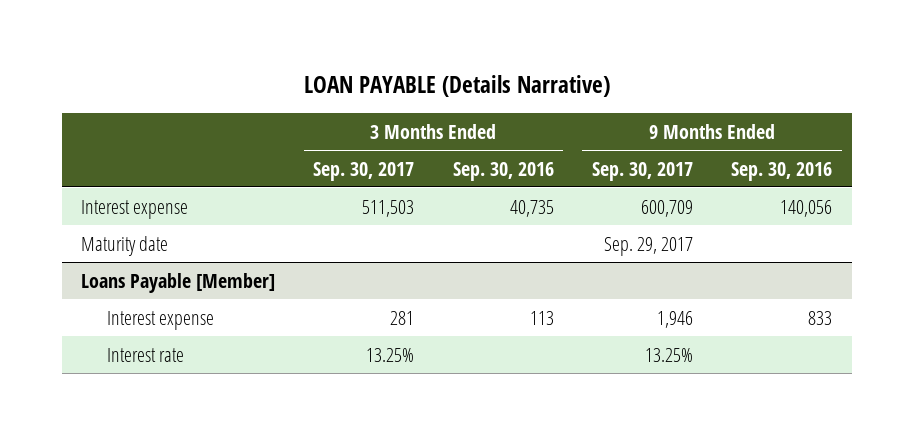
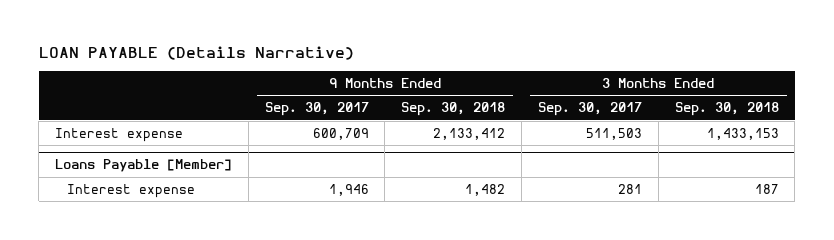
[452,161,554,181] Sep. 30, 2016 -> none
[731,161,833,181] Sep. 30, 2016 -> none
none -> [401,102,506,117] Sep. 30, 2018
none -> [674,102,779,117] Sep. 30, 2018
[80,235,168,256] Maturity date -> none
[106,347,184,362] Interest rate -> none

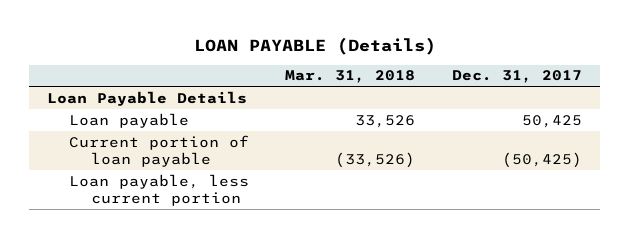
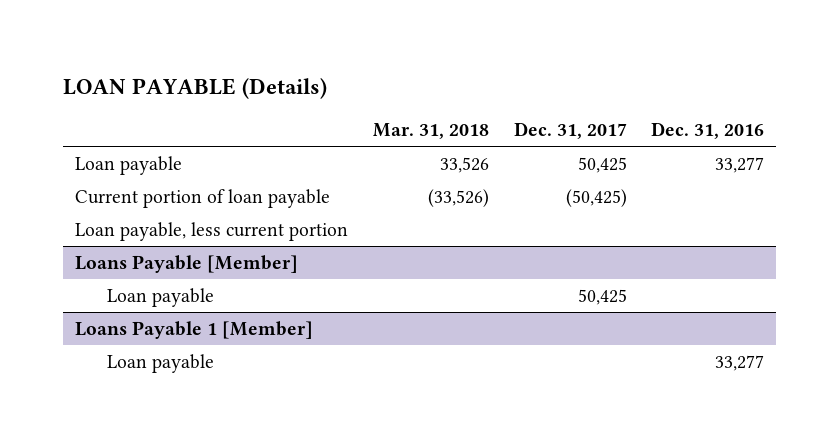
none -> [651,122,765,140] Dec. 31, 2016
[47,90,248,106] Loan Payable Details -> none
none -> [75,254,299,273] Loans Payable [Member]
none -> [106,287,214,307] Loan payable
none -> [75,320,314,339] Loans Payable 1 [Member]
none -> [106,353,214,373] Loan payable

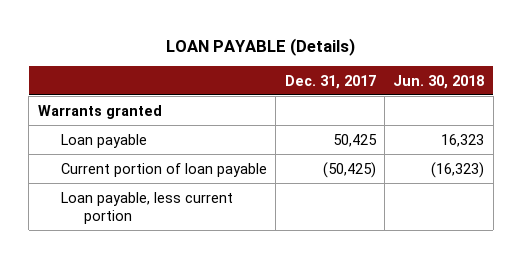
[372,123,489,140] Mar. 31, 2018 -> none
[651,122,765,140] Dec. 31, 2016 -> none
none -> [393,74,485,89] Jun. 30, 2018
none -> [37,104,162,119] Warrants granted
[75,254,299,273] Loans Payable [Member] -> none
[106,287,214,307] Loan payable -> none
[75,320,314,339] Loans Payable 1 [Member] -> none
[106,353,214,373] Loan payable -> none

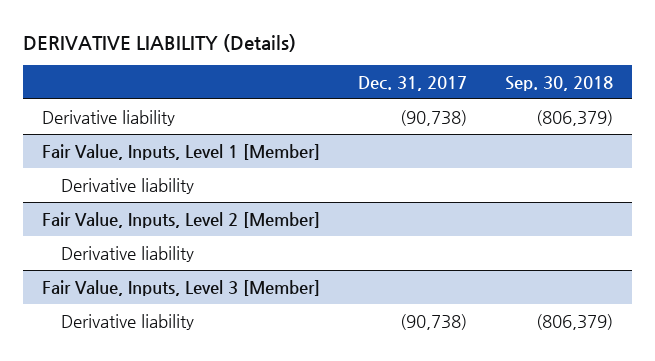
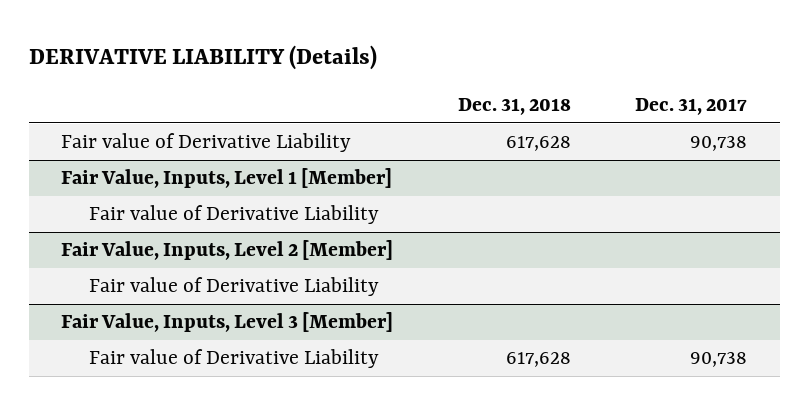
[504,75,613,91] Sep. 30, 2018 -> none
none -> [457,98,571,116] Dec. 31, 2018
[42,109,176,126] Derivative liability -> [61,133,352,153] Fair value of Derivative Liability
[399,109,467,126] (90,738) -> [690,136,748,152] 90,738
[60,177,194,194] Derivative liability -> [89,205,380,225] Fair value of Derivative Liability
[60,245,194,262] Derivative liability -> [89,277,380,297] Fair value of Derivative Liability
[60,313,194,330] Derivative liability -> [89,349,380,369] Fair value of Derivative Liability
[399,313,467,330] (90,738) -> [690,352,748,368] 90,738

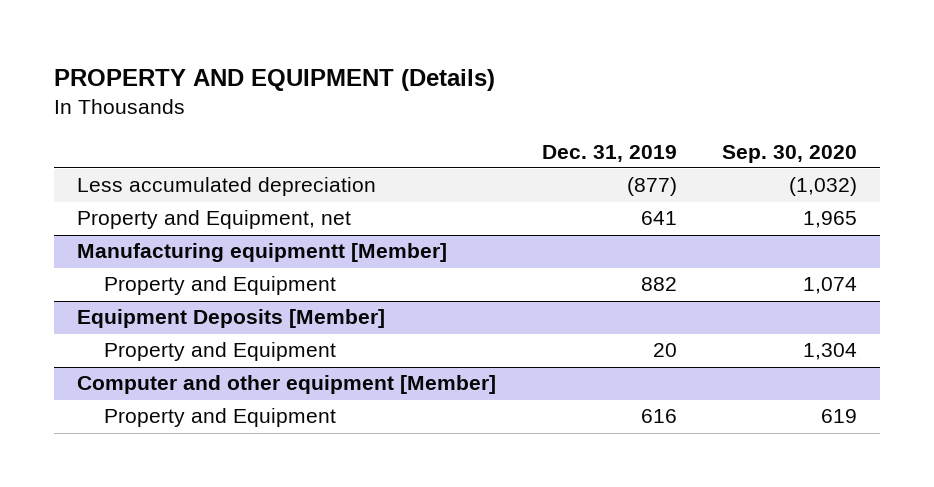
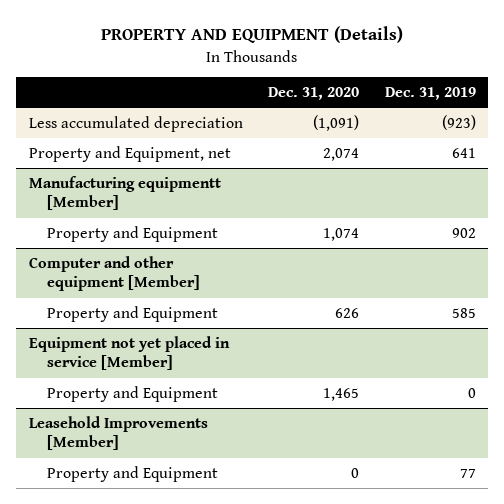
[722,144,858,163] Sep. 30, 2020 -> none
none -> [268,87,360,101] Dec. 31, 2020
[626,177,677,197] (877) -> [441,115,476,131] (923)
[77,309,386,329] Equipment Deposits [Member] -> none
[103,342,336,362] Property and Equipment -> none
[640,277,677,292] 882 -> [451,228,476,239] 902
[640,409,677,424] 616 -> [451,308,476,319] 585
none -> [28,336,230,371] Equipment not yet placed in service [Member]
none -> [47,386,219,403] Property and Equipment
none -> [28,416,208,451] Leasehold Improvements [Member]
none -> [47,466,219,483] Property and Equipment

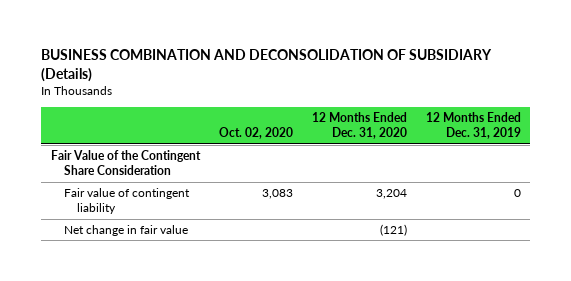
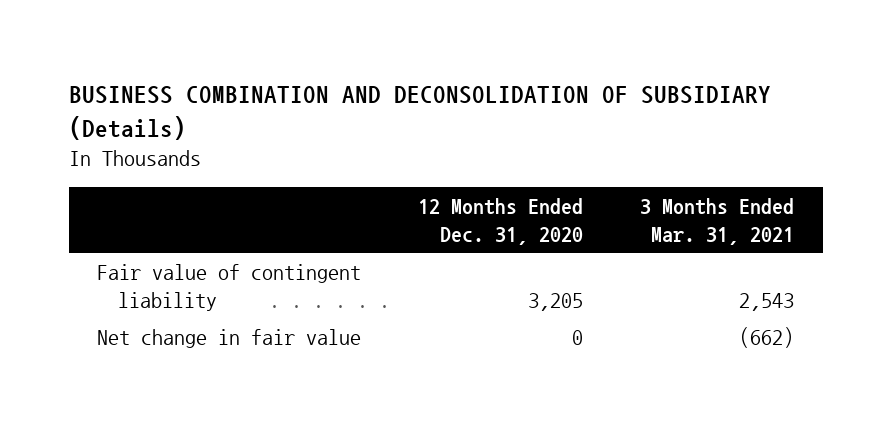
[218,127,293,140] Oct. 02, 2020 -> none
[425,111,521,140] 12 Months Ended Dec. 31, 2019 -> none
none -> [640,197,795,245] 3 Months Ended Mar. 31, 2021
[50,149,201,176] Fair Value of the Contingent Share Consideration -> none
[375,188,407,199] 3,204 -> [528,292,584,311] 3,205
[379,223,407,236] (121) -> [572,329,584,345] 0

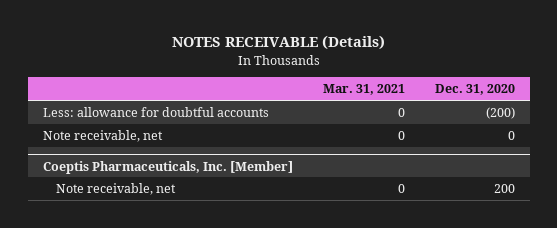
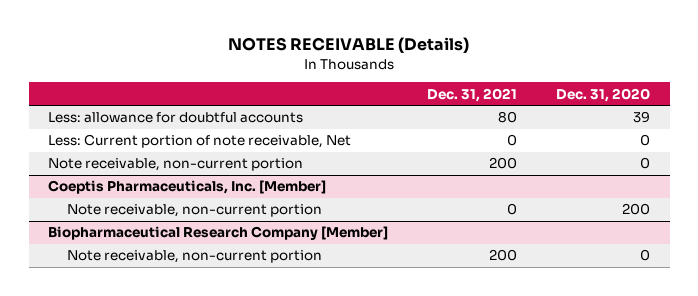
[322,84,405,96] Mar. 31, 2021 -> none
none -> [427,87,518,102] Dec. 31, 2021
[485,106,515,119] (200) -> [633,111,651,124] 39
none -> [48,134,352,149] Less: Current portion of note receivable, Net
[42,129,163,142] Note receivable, net -> [48,158,304,172] Note receivable, non-current portion
[55,182,176,195] Note receivable, net -> [66,204,322,218] Note receivable, non-current portion
none -> [48,226,389,241] Biopharmaceutical Research Company [Member]
none -> [66,250,322,264] Note receivable, non-current portion

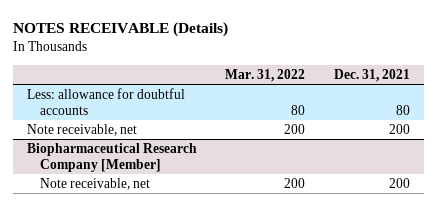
[556,87,651,102] Dec. 31, 2020 -> none
none -> [225,68,306,82] Mar. 31, 2022
[48,134,352,149] Less: Current portion of note receivable, Net -> none
[48,180,327,195] Coeptis Pharmaceuticals, Inc. [Member] -> none
[66,204,322,218] Note receivable, non-current portion -> none
[48,158,304,172] Note receivable, non-current portion -> [26,123,137,136] Note receivable, net
[66,250,322,264] Note receivable, non-current portion -> [39,177,150,190] Note receivable, net

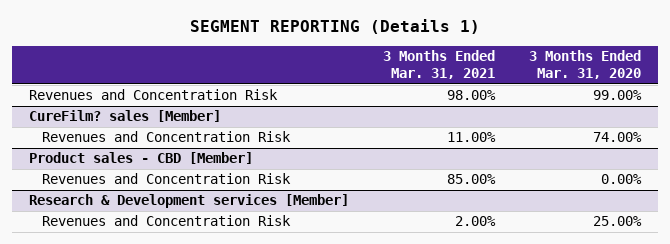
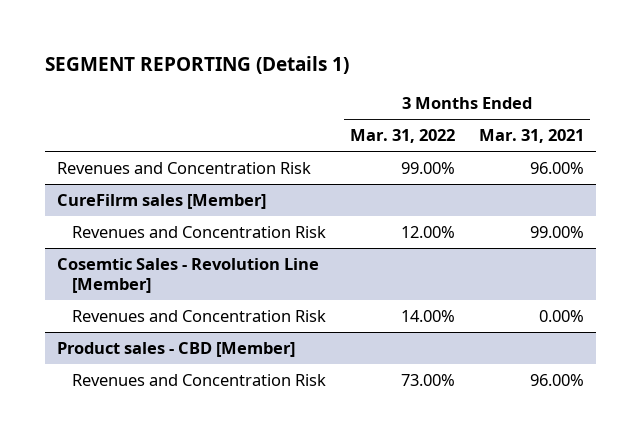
[529,50,642,80] 3 Months Ended Mar. 31, 2020 -> none
none -> [350,129,456,144] Mar. 31, 2022
[446,90,496,101] 98.00% -> [530,161,585,174] 96.00%
[28,110,221,123] CureFilm? sales [Member] -> [57,193,267,209] CureFilrm sales [Member]
[446,132,496,143] 11.00% -> [530,225,585,238] 99.00%
none -> [57,257,320,294] Cosemtic Sales - Revolution Line [Member]
none -> [72,309,327,322] Revenues and Concentration Risk
[28,194,349,209] Research & Development services [Member] -> none
[42,215,292,227] Revenues and Concentration Risk -> none
[446,174,496,185] 85.00% -> [530,373,585,386] 96.00%

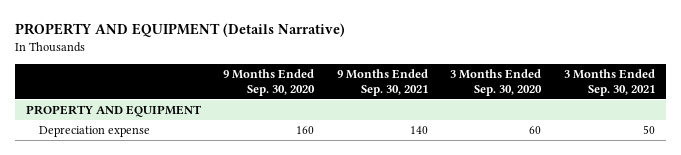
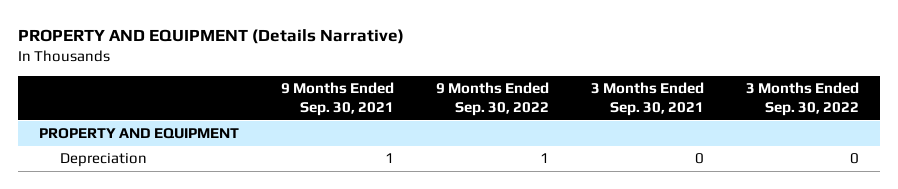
[223,68,316,96] 9 Months Ended Sep. 30, 2020 -> none
[450,68,543,96] 3 Months Ended Sep. 30, 2020 -> none
none -> [436,82,550,116] 9 Months Ended Sep. 30, 2022
none -> [745,82,859,116] 3 Months Ended Sep. 30, 2022
[39,125,151,137] Depreciation expense -> [60,153,148,168] Depreciation
[409,125,428,134] 140 -> [385,153,395,164] 1
[642,124,655,134] 50 -> [695,153,705,165] 0

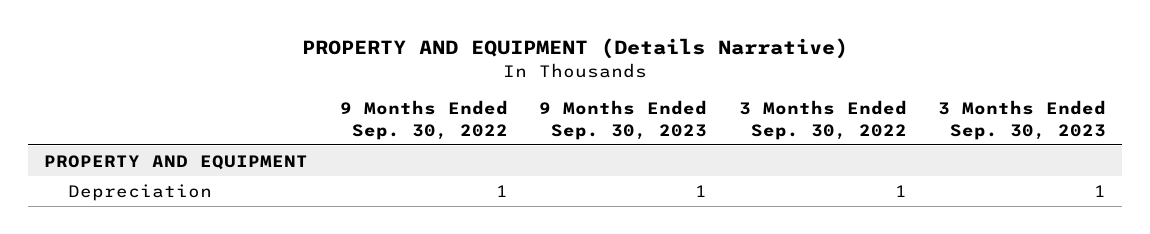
[281,82,395,116] 9 Months Ended Sep. 30, 2021 -> none
[591,82,705,116] 3 Months Ended Sep. 30, 2021 -> none
none -> [539,100,708,140] 9 Months Ended Sep. 30, 2023
none -> [938,100,1107,140] 3 Months Ended Sep. 30, 2023
[849,153,859,165] 0 -> [894,184,907,197] 1

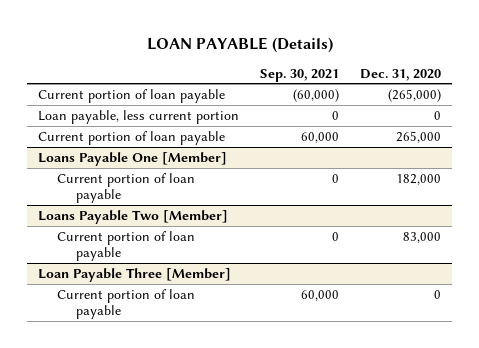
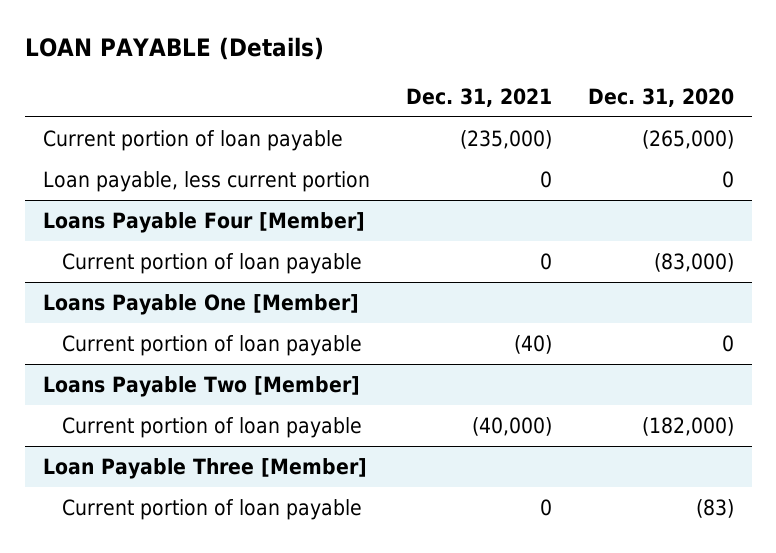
[260,68,340,82] Sep. 30, 2021 -> none
none -> [405,87,552,107] Dec. 31, 2021
none -> [42,211,365,233] Loans Payable Four [Member]
[396,130,442,143] 265,000 -> [653,252,734,272] (83,000)
[396,173,442,185] 182,000 -> [721,334,734,352] 0
[403,231,442,243] 83,000 -> [641,416,734,436] (182,000)
[434,289,442,299] 0 -> [695,498,734,518] (83)

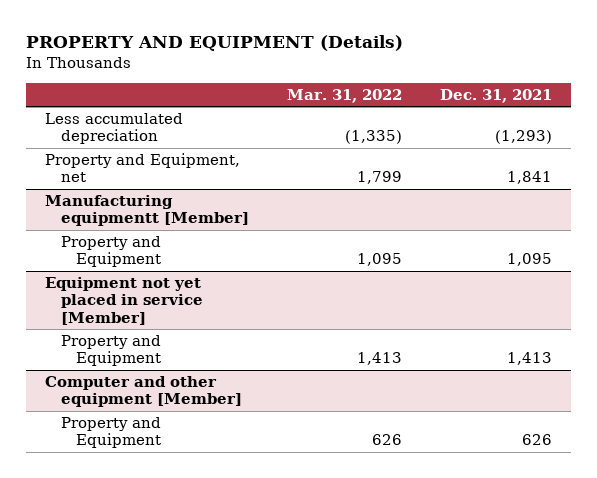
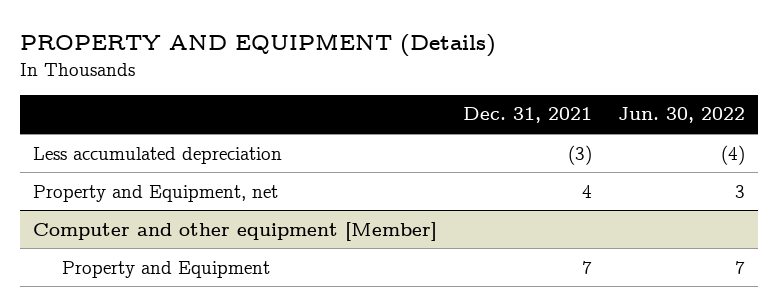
[286,88,402,103] Mar. 31, 2022 -> none
none -> [617,107,745,124] Jun. 30, 2022
[45,195,249,227] Manufacturing equipmentt [Member] -> none
[60,236,161,268] Property and Equipment -> none
[45,277,203,325] Equipment not yet placed in service [Member] -> none
[60,335,161,367] Property and Equipment -> none
[494,130,552,145] (1,293) -> [568,144,593,165] (3)
[506,171,552,185] 1,841 -> [582,184,593,198] 4
[521,434,552,446] 626 -> [582,260,593,274] 7

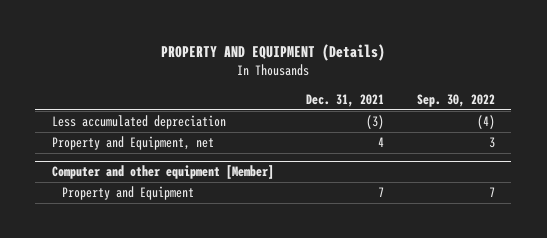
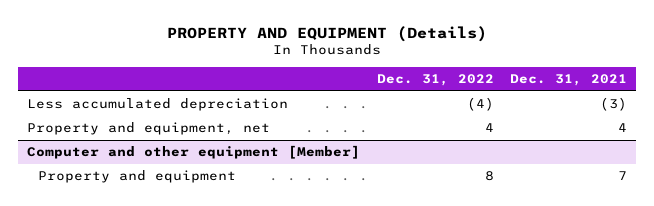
[416,93,495,107] Sep. 30, 2022 -> none
none -> [376,74,494,87] Dec. 31, 2022
[51,136,214,151] Property and Equipment, net -> [26,122,270,136] Property and equipment, net
[62,186,195,201] Property and Equipment -> [37,170,236,184] Property and equipment

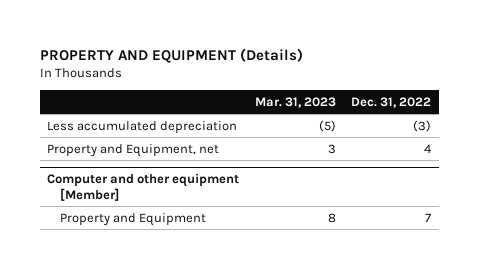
[510,74,628,87] Dec. 31, 2021 -> none
none -> [254,96,336,108] Mar. 31, 2023
[466,97,494,112] (4) -> [413,119,432,132] (3)
[26,122,270,136] Property and equipment, net -> [47,143,220,157] Property and Equipment, net
[37,170,236,184] Property and equipment -> [60,212,207,226] Property and Equipment
[484,171,494,182] 8 -> [425,212,432,222] 7

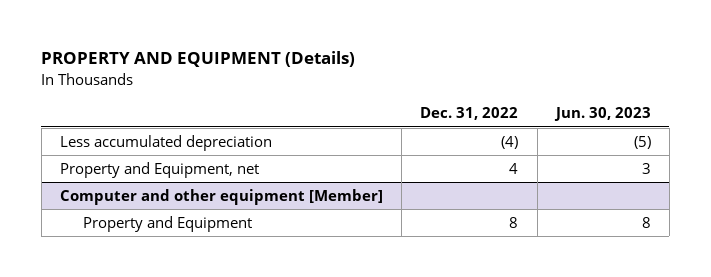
[254,96,336,108] Mar. 31, 2023 -> none
none -> [553,107,651,122] Jun. 30, 2023
[413,119,432,132] (3) -> [501,135,519,149] (4)
[425,212,432,222] 7 -> [509,216,519,228] 8

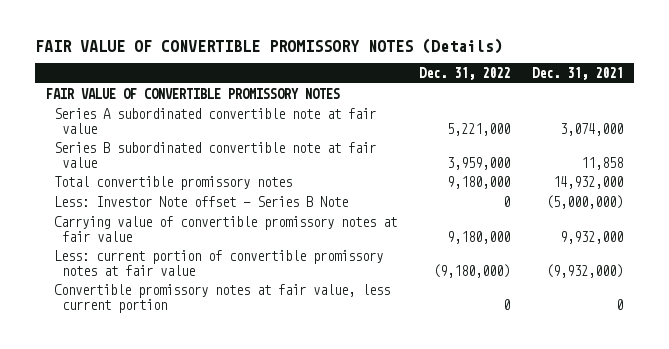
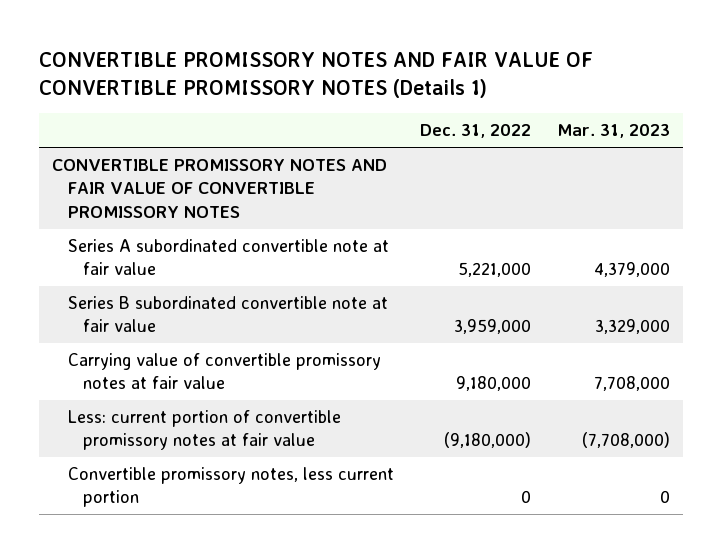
[34,38,503,55] FAIR VALUE OF CONVERTIBLE PROMISSORY NOTES (Details) -> [39,52,594,99] CONVERTIBLE PROMISSORY NOTES AND FAIR VALUE OF CONVERTIBLE PROMISSORY NOTES (Details 1)
[532,67,624,81] Dec. 31, 2021 -> none
none -> [556,124,670,139] Mar. 31, 2023
[45,88,340,100] FAIR VALUE OF CONVERTIBLE PROMISSORY NOTES -> [52,158,388,218] CONVERTIBLE PROMISSORY NOTES AND FAIR VALUE OF CONVERTIBLE PROMISSORY NOTES
[54,176,293,191] Total convertible promissory notes -> none
[54,196,349,208] Less: Investor Note offset - Series B Note -> none
[54,284,391,313] Convertible promissory notes at fair value, less current portion -> [67,466,394,508] Convertible promissory notes, less current portion

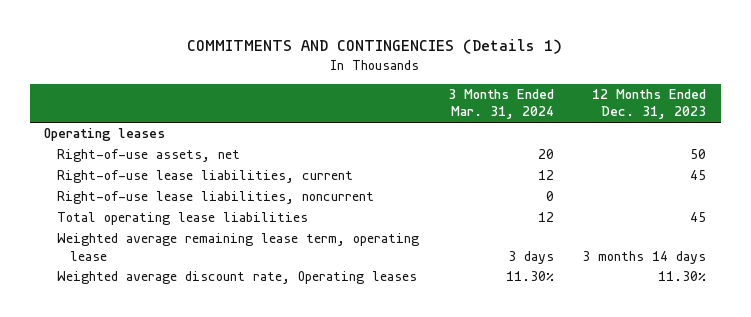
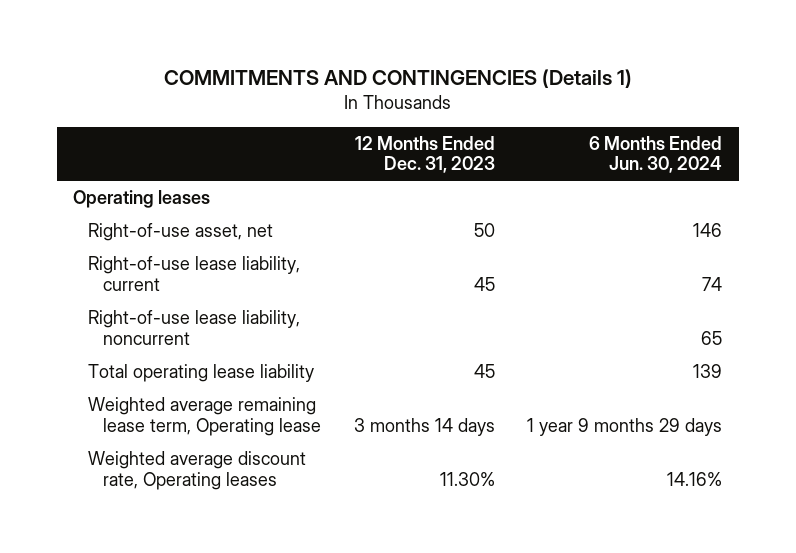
[447,89,554,120] 3 Months Ended Mar. 31, 2024 -> none
none -> [589,135,723,174] 6 Months Ended Jun. 30, 2024
[57,149,241,163] Right-of-use assets, net -> [88,223,274,242] Right-of-use asset, net
[57,170,354,184] Right-of-use lease liabilities, current -> [88,256,301,291] Right-of-use lease liability, current
[57,191,375,205] Right-of-use lease liabilities, noncurrent -> [88,310,301,345] Right-of-use lease liability, noncurrent
[57,212,309,226] Total operating lease liabilities -> [88,364,315,383] Total operating lease liability
[57,233,420,261] Weighted average remaining lease term, operating lease -> [88,397,322,436] Weighted average remaining lease term, Operating lease

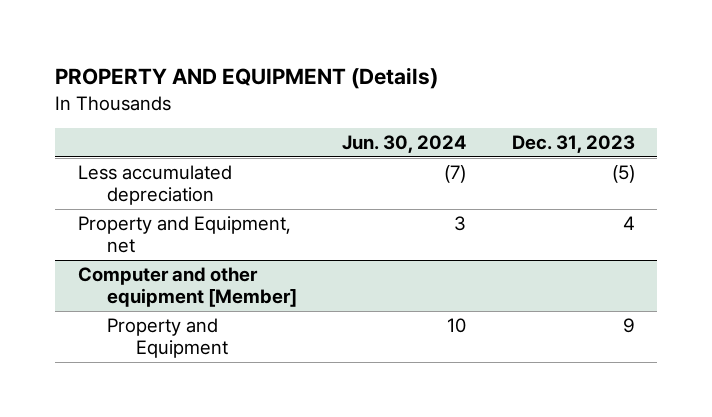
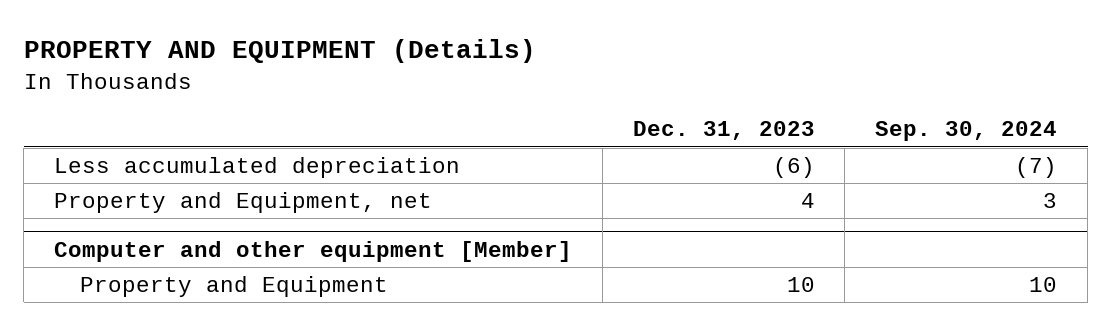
[342,135,467,154] Jun. 30, 2024 -> none
none -> [875,121,1058,142] Sep. 30, 2024
[611,164,635,183] (5) -> [772,157,815,179] (6)
[622,317,635,333] 9 -> [786,277,815,293] 10

